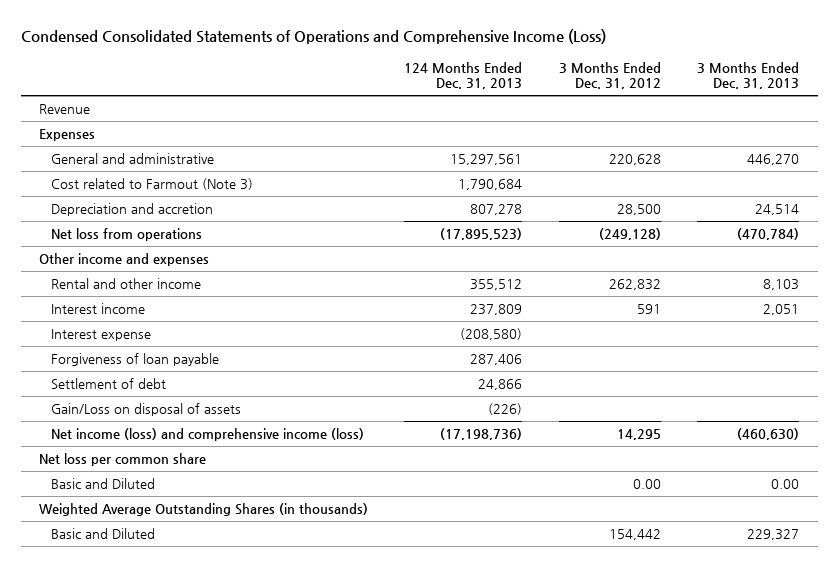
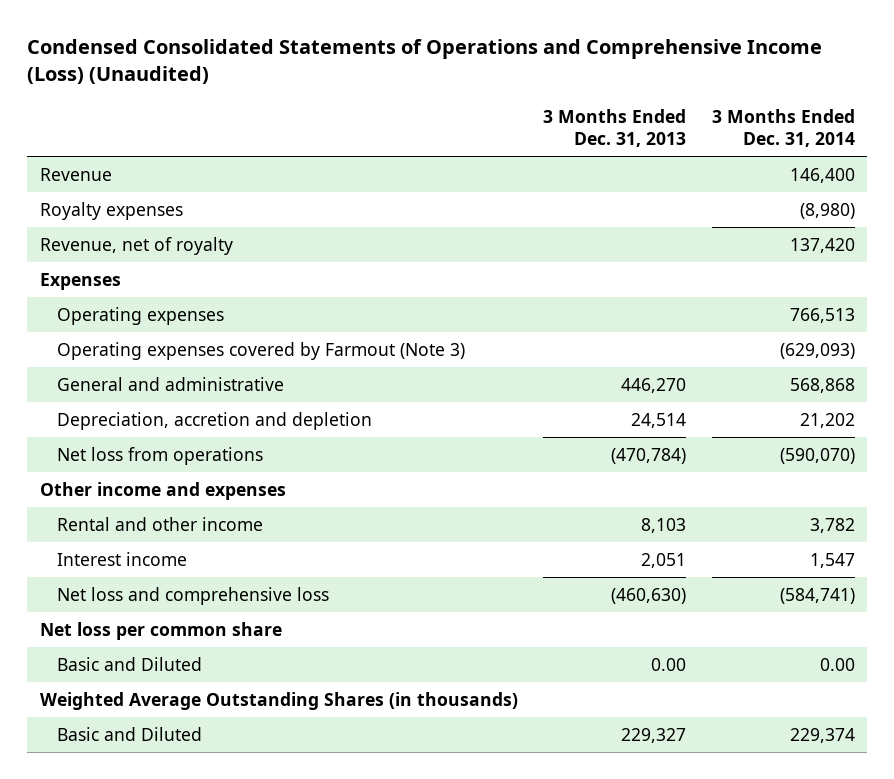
[20,29,606,45] Condensed Consolidated Statements of Operations and Comprehensive Income (Loss) -> [26,39,822,85] Condensed Consolidated Statements of Operations and Comprehensive Income (Loss) (Unaudited)
[404,61,523,90] 124 Months Ended Dec. 31, 2013 -> none
[558,61,661,90] 3 Months Ended Dec. 31, 2012 -> none
none -> [711,108,855,147] 3 Months Ended Dec. 31, 2014
none -> [39,202,183,221] Royalty expenses
none -> [39,237,233,256] Revenue, net of royalty
none -> [56,307,224,326] Operating expenses
none -> [56,342,465,361] Operating expenses covered by Farmout (Note 3)
[51,178,254,191] Cost related to Farmout (Note 3) -> none
[51,203,214,217] Depreciation and accretion -> [56,412,372,431] Depreciation, accretion and depletion
[51,329,152,342] Interest expense -> none
[51,353,220,367] Forgiveness of loan payable -> none
[51,378,167,390] Settlement of debt -> none
[51,403,242,417] Gain/Loss on disposal of assets -> none
[51,428,365,442] Net income (loss) and comprehensive income (loss) -> [56,587,329,606] Net loss and comprehensive loss

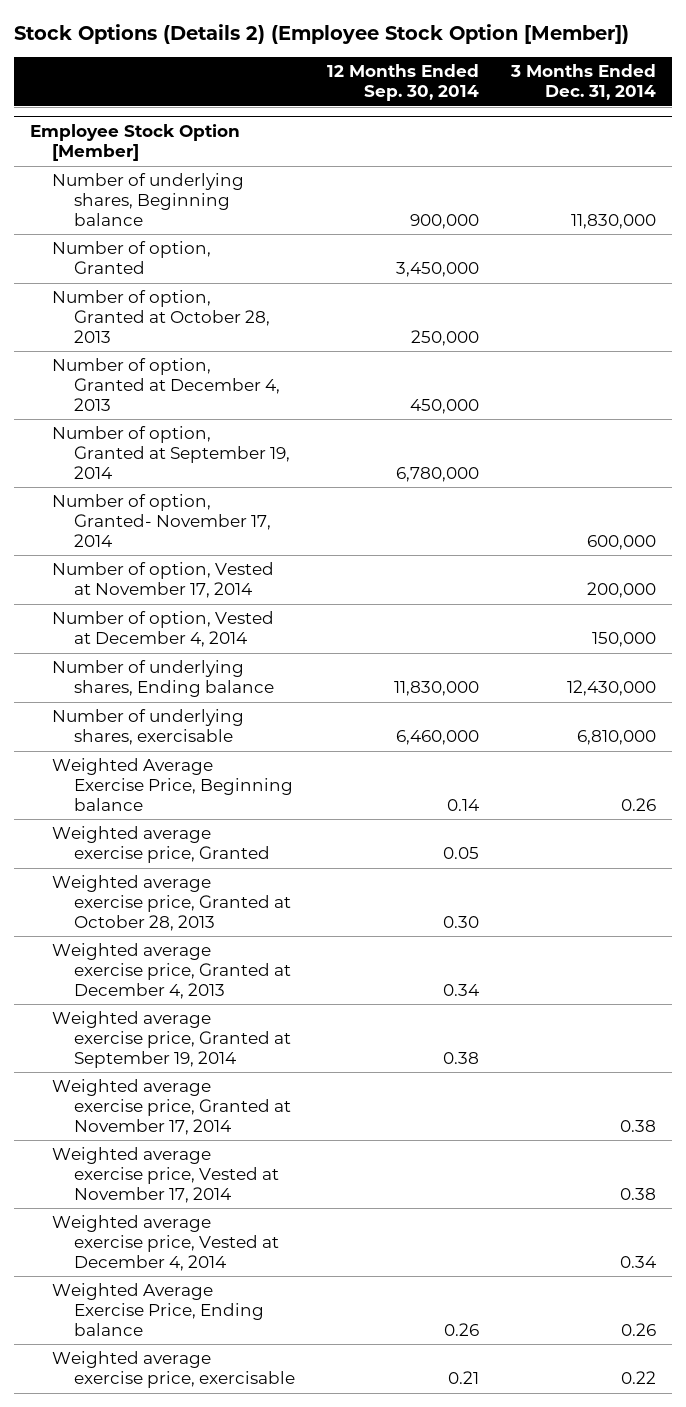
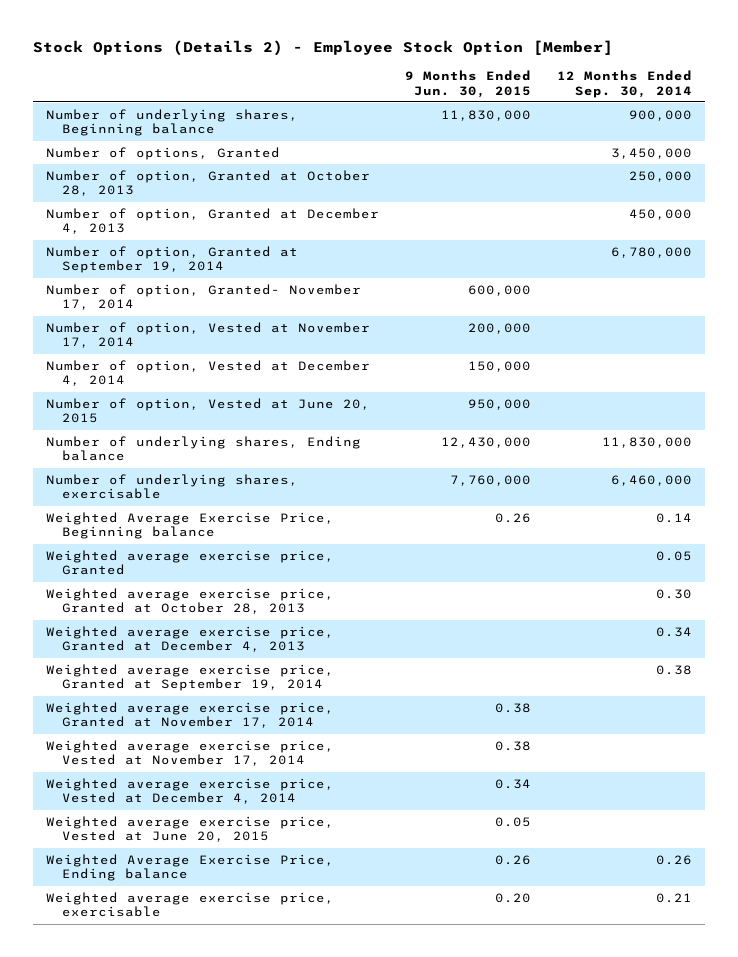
[13,24,629,45] Stock Options (Details 2) (Employee Stock Option [Member]) -> [33,40,614,57] Stock Options (Details 2) - Employee Stock Option [Member]
[509,64,656,100] 3 Months Ended Dec. 31, 2014 -> none
none -> [405,70,532,98] 9 Months Ended Jun. 30, 2015
[29,124,240,161] Employee Stock Option [Member] -> none
[51,241,211,275] Number of option, Granted -> [46,146,281,160] Number of options, Granted
none -> [46,397,371,424] Number of option, Vested at June 20, 2015
none -> [46,815,335,843] Weighted average exercise price, Vested at June 20, 2015

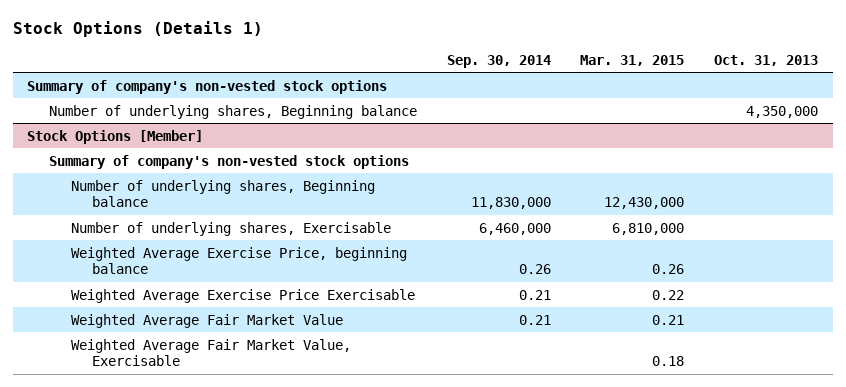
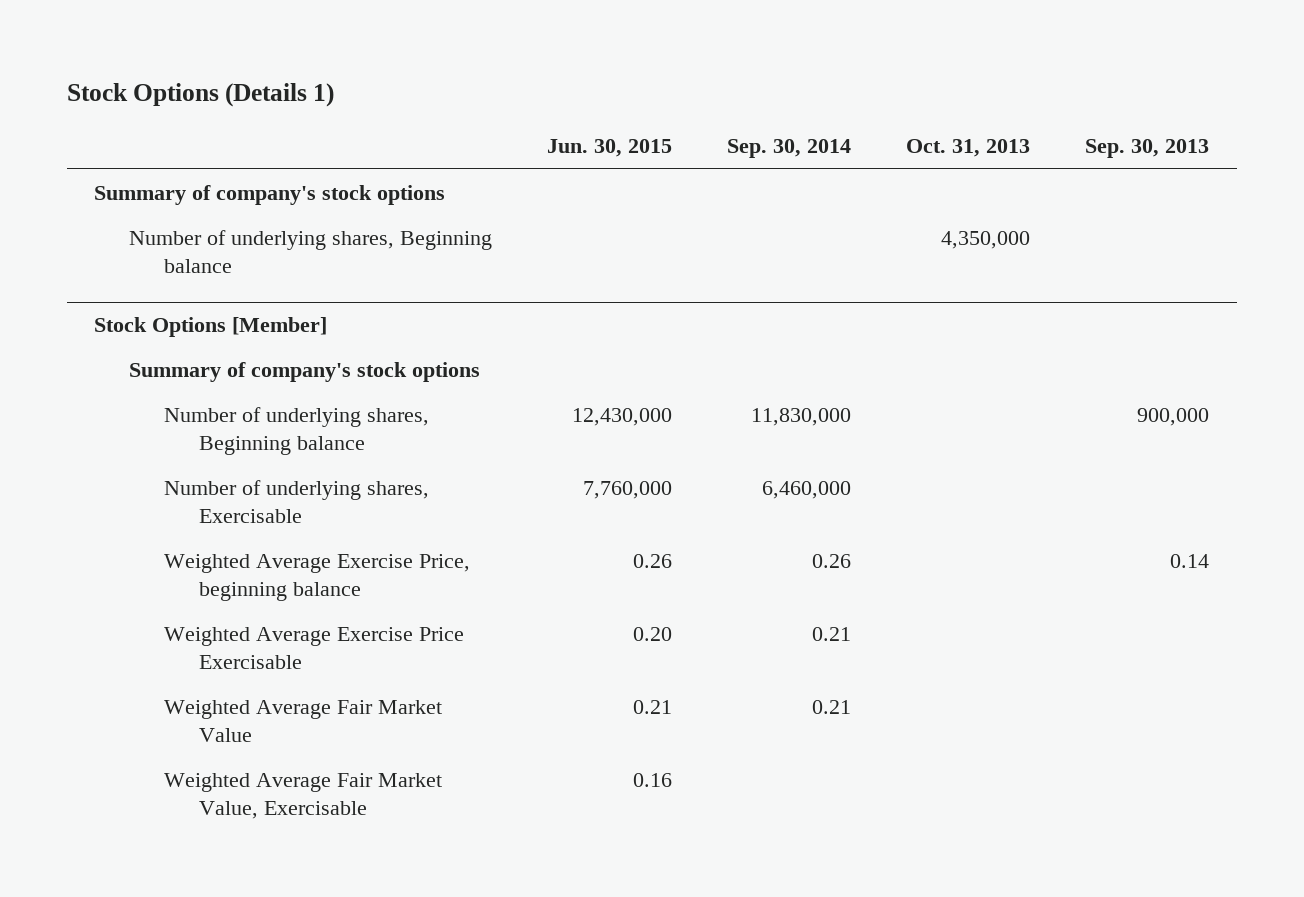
[580,54,685,66] Mar. 31, 2015 -> none
none -> [547,139,673,158] Jun. 30, 2015
none -> [1085,139,1210,159] Sep. 30, 2013
[27,79,388,94] Summary of company's non-vested stock options -> [94,184,446,205] Summary of company's stock options
[49,154,410,169] Summary of company's non-vested stock options -> [129,361,481,382] Summary of company's stock options

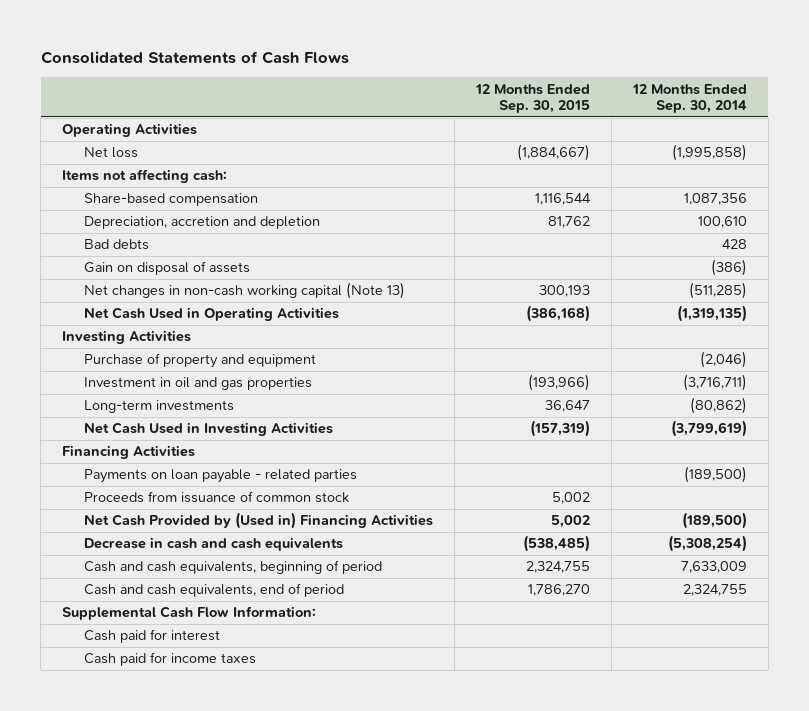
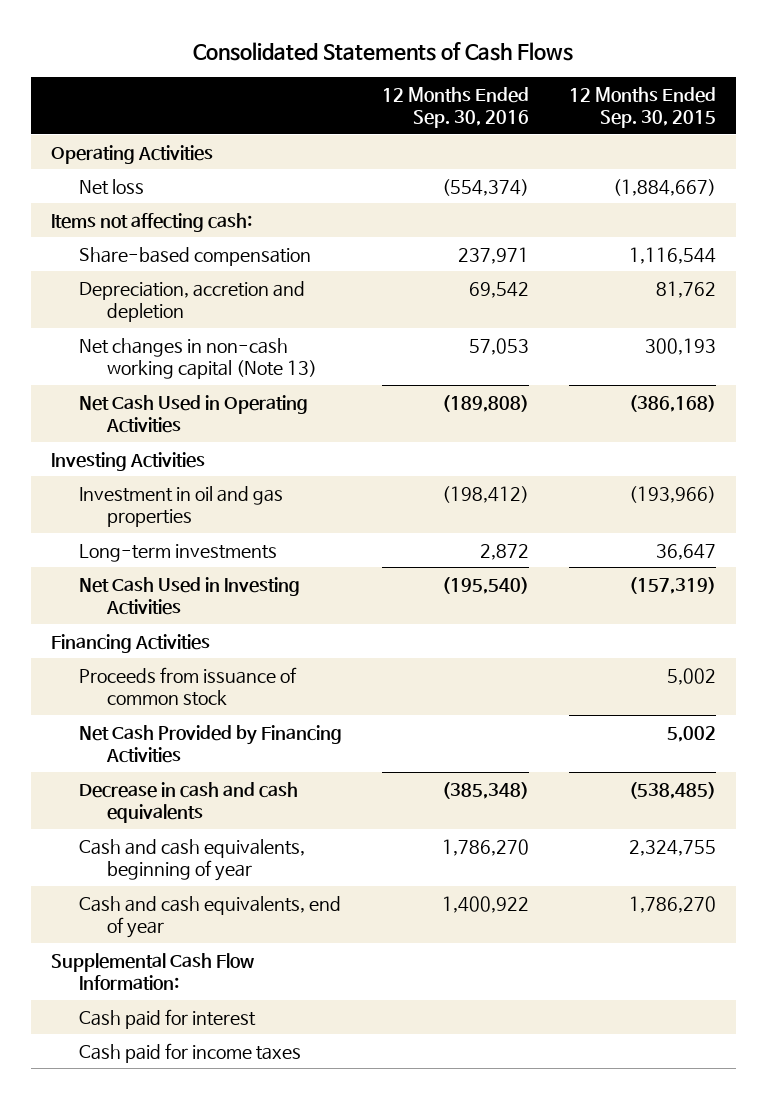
[631,83,747,113] 12 Months Ended Sep. 30, 2014 -> none
none -> [382,86,530,129] 12 Months Ended Sep. 30, 2016
[84,239,150,251] Bad debts -> none
[84,261,251,276] Gain on disposal of assets -> none
[84,353,317,369] Purchase of property and equipment -> none
[84,469,358,484] Payments on loan payable - related parties -> none
[84,512,434,530] Net Cash Provided by (Used in) Financing Activities -> [78,724,342,764] Net Cash Provided by Financing Activities
[84,560,383,575] Cash and cash equivalents, beginning of period -> [78,838,305,882] Cash and cash equivalents, beginning of year
[84,583,345,598] Cash and cash equivalents, end of period -> [78,895,341,939] Cash and cash equivalents, end of year

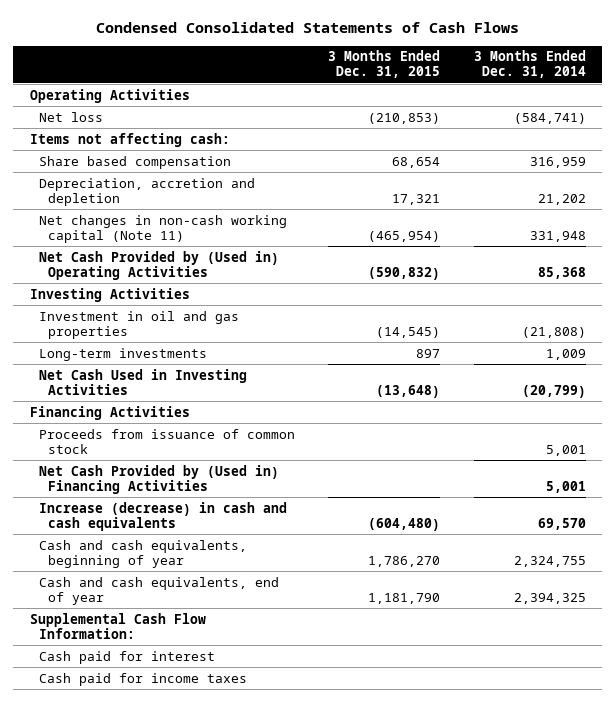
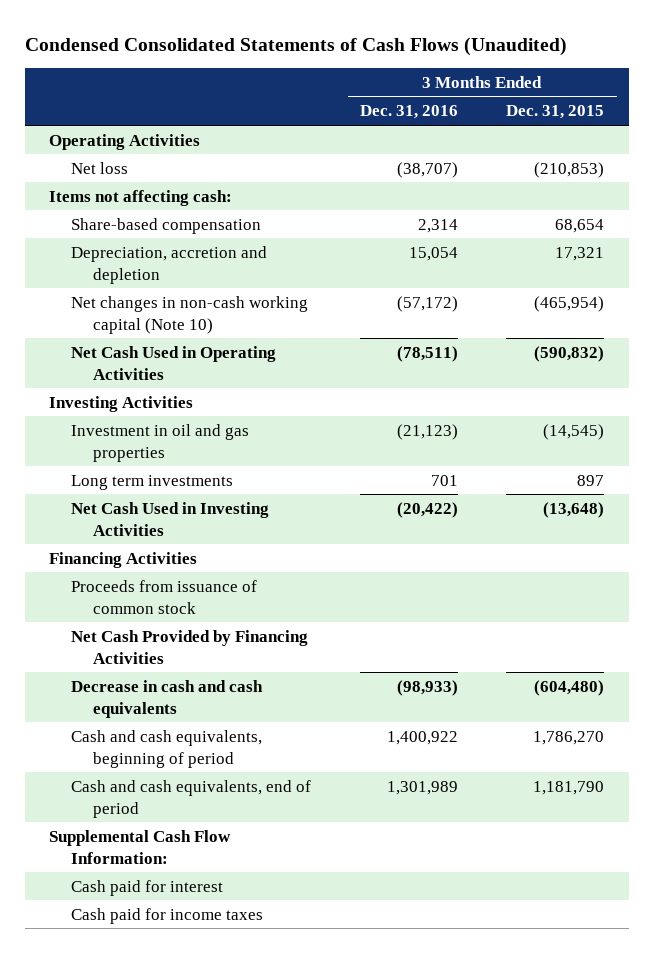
[95,21,519,33] Condensed Consolidated Statements of Cash Flows -> [24,37,567,57] Condensed Consolidated Statements of Cash Flows (Unaudited)
[473,50,586,79] 3 Months Ended Dec. 31, 2014 -> none
none -> [359,105,458,120] Dec. 31, 2016
[38,155,231,169] Share based compensation -> [71,217,262,234] Share-based compensation
[38,214,287,243] Net changes in non-cash working capital (Note 11) -> [71,295,309,334] Net changes in non-cash working capital (Note 10)
[38,250,279,280] Net Cash Provided by (Used in) Operating Activities -> [71,345,277,380] Net Cash Used in Operating Activities
[38,347,207,361] Long-term investments -> [71,474,234,490] Long term investments
[38,464,279,494] Net Cash Provided by (Used in) Financing Activities -> [71,629,309,664] Net Cash Provided by Financing Activities
[38,501,287,531] Increase (decrease) in cash and cash equivalents -> [71,679,264,718] Decrease in cash and cash equivalents
[38,539,247,568] Cash and cash equivalents, beginning of year -> [71,729,263,768] Cash and cash equivalents, beginning of period
[38,576,279,605] Cash and cash equivalents, end of year -> [71,779,312,818] Cash and cash equivalents, end of period

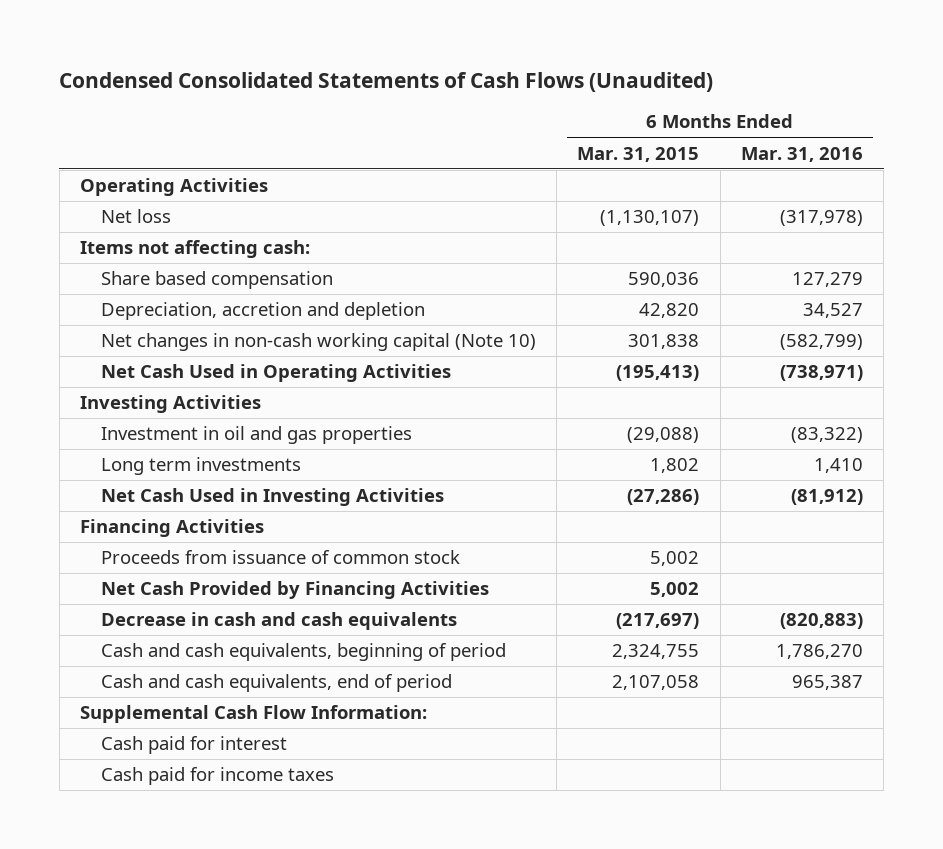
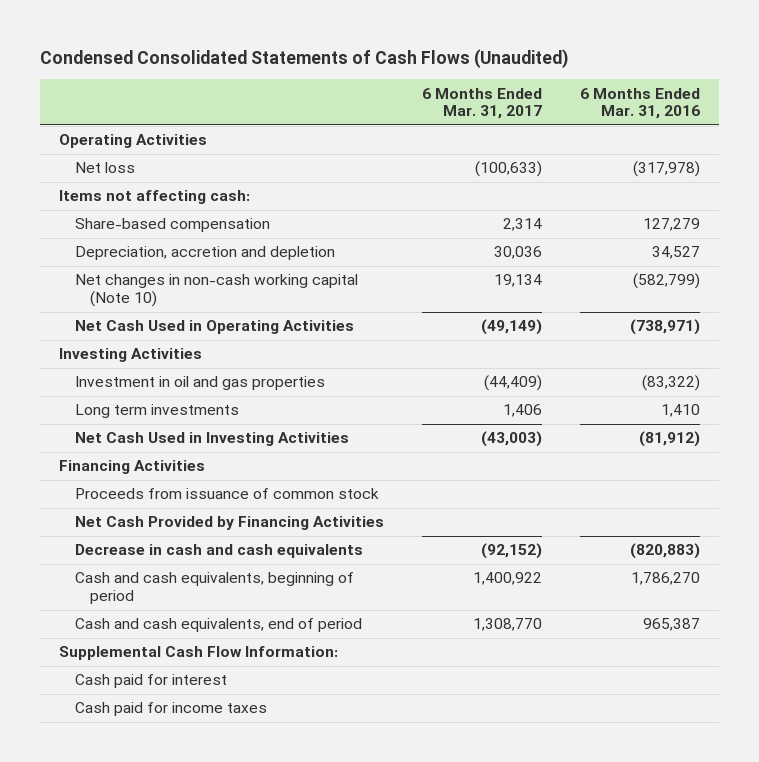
[577,146,700,162] Mar. 31, 2015 -> none
none -> [421,87,542,120] 6 Months Ended Mar. 31, 2017
[100,271,333,290] Share based compensation -> [74,218,270,233] Share-based compensation

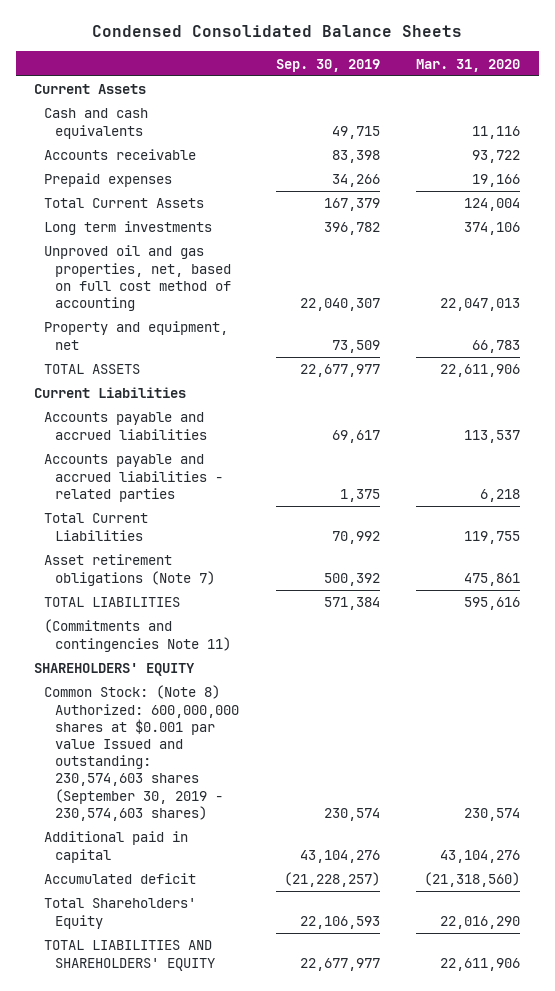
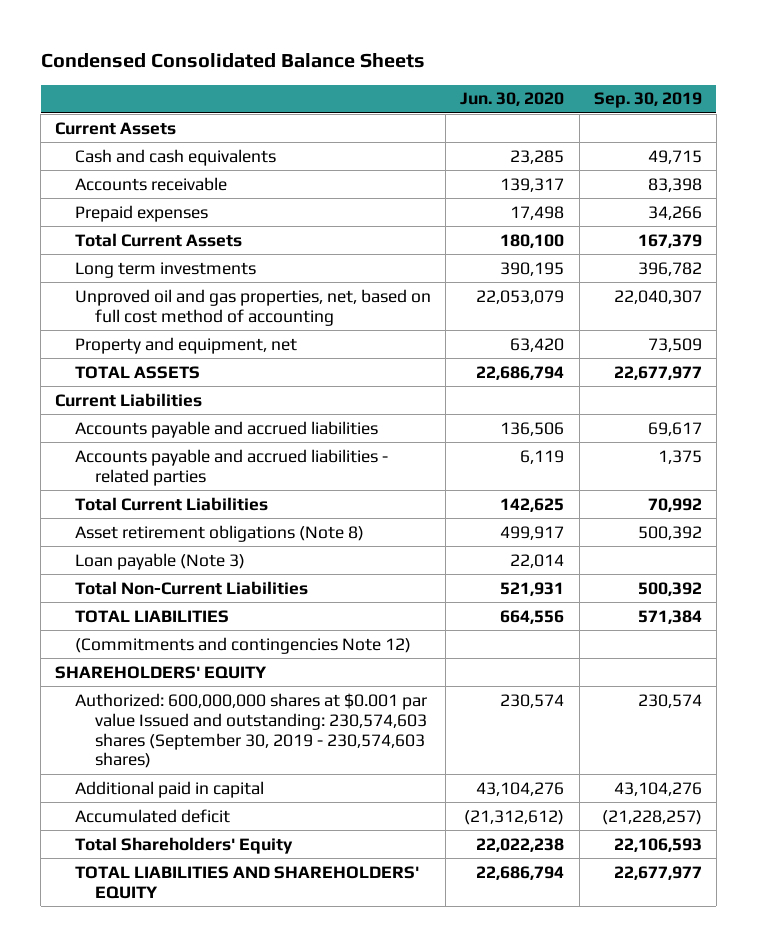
[416,58,521,72] Mar. 31, 2020 -> none
none -> [460,92,565,107] Jun. 30, 2020
[44,554,215,586] Asset retirement obligations (Note 7) -> [75,524,365,542] Asset retirement obligations (Note 8)
none -> [75,552,246,570] Loan payable (Note 3)
none -> [75,580,309,595] Total Non-Current Liabilities
[44,619,231,652] (Commitments and contingencies Note 11) -> [75,636,412,654] (Commitments and contingencies Note 12)
[44,685,239,821] Common Stock: (Note 8) Authorized: 600,000,000 shares at $0.001 par value Issued and outstanding: 230,574,603 shares (September 30, 2019 - 230,574,603 shares) -> [75,692,428,769] Authorized: 600,000,000 shares at $0.001 par value Issued and outstanding: 230,574,603 shares (September 30, 2019 - 230,574,603 shares)

